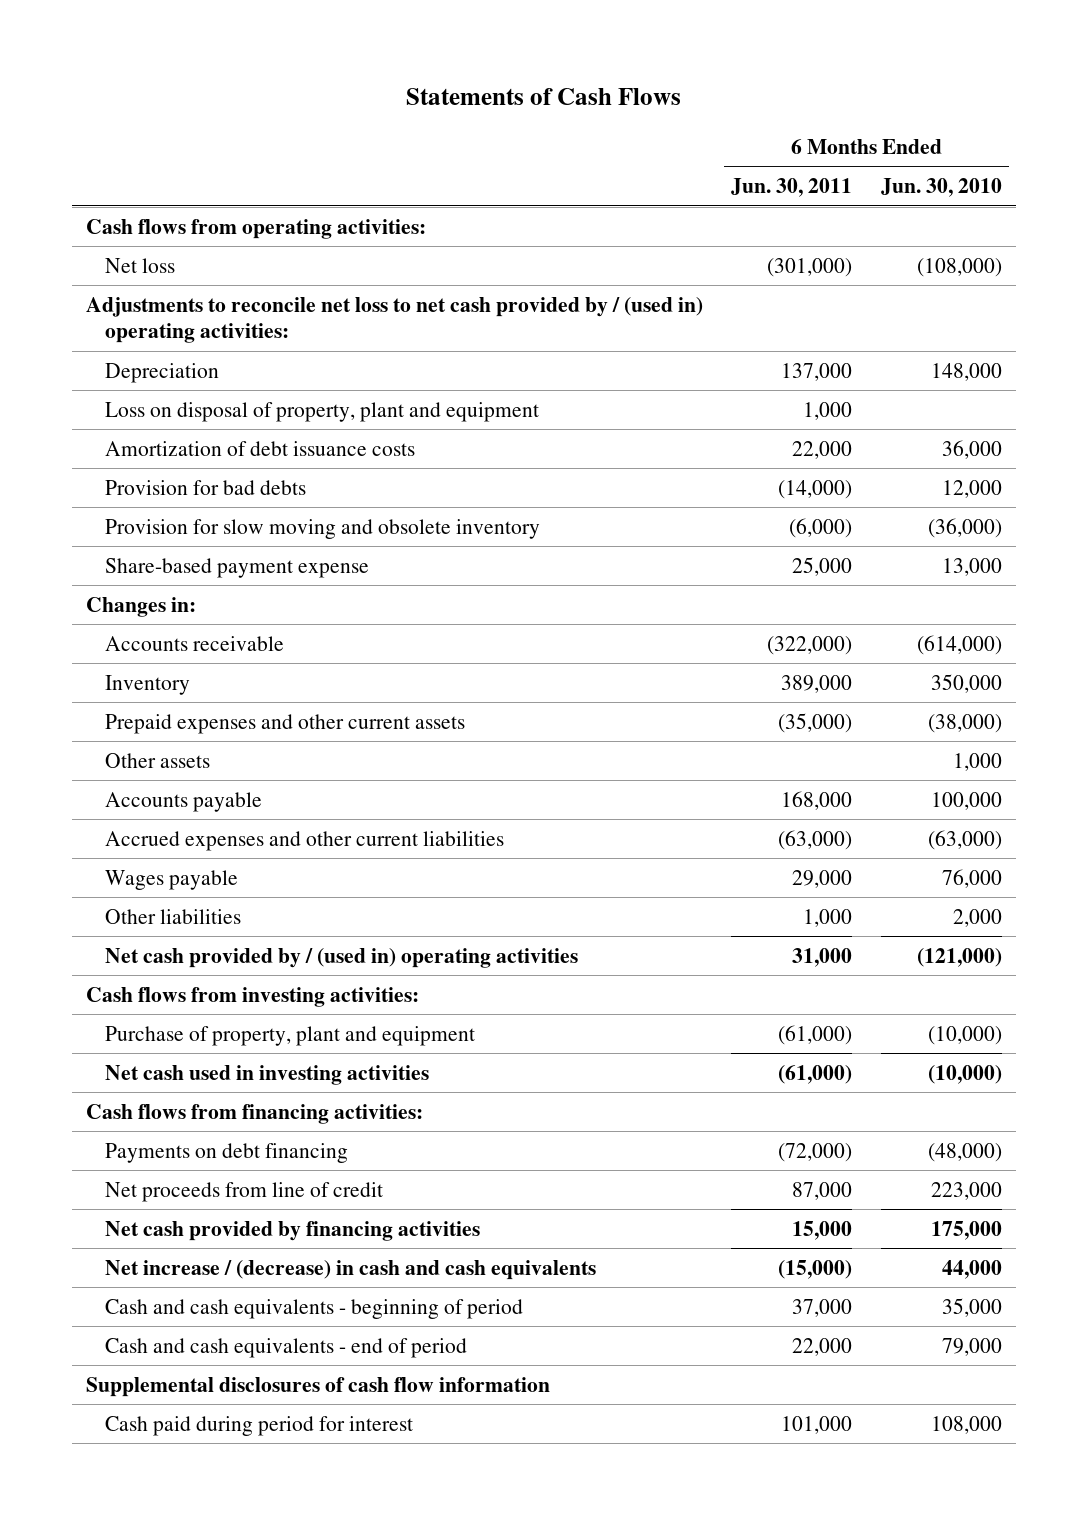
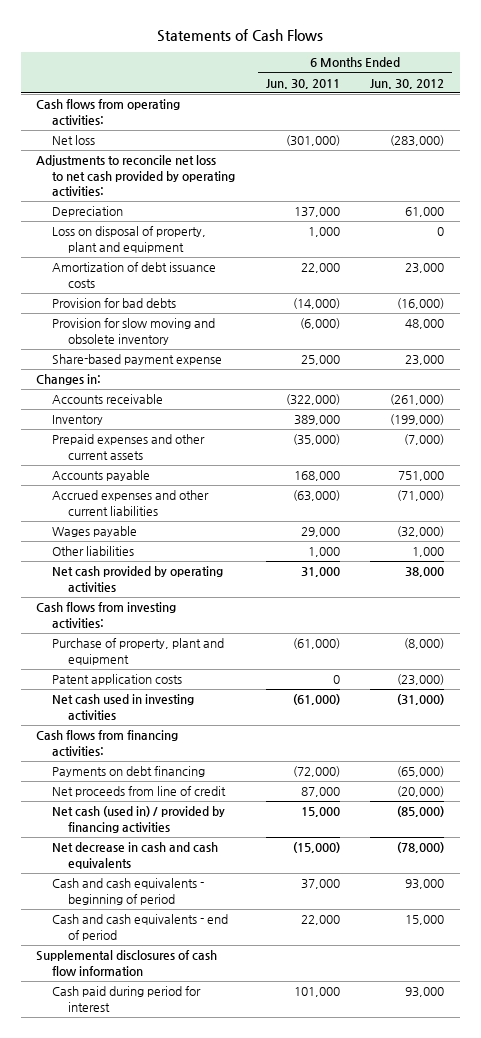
[880,178,1002,198] Jun. 30, 2010 -> none
none -> [370,78,445,89] Jun. 30, 2012
[85,296,703,344] Adjustments to reconcile net loss to net cash provided by / (used in) operating activities: -> [36,155,236,197] Adjustments to reconcile net loss to net cash provided by operating activities:
[104,752,210,768] Other assets -> none
[104,947,578,968] Net cash provided by / (used in) operating activities -> [52,566,224,592] Net cash provided by operating activities
none -> [52,674,183,686] Patent application costs
[104,1220,480,1241] Net cash provided by financing activities -> [52,806,226,833] Net cash (used in) / provided by financing activities
[104,1259,596,1280] Net increase / (decrease) in cash and cash equivalents -> [52,842,219,869] Net decrease in cash and cash equivalents

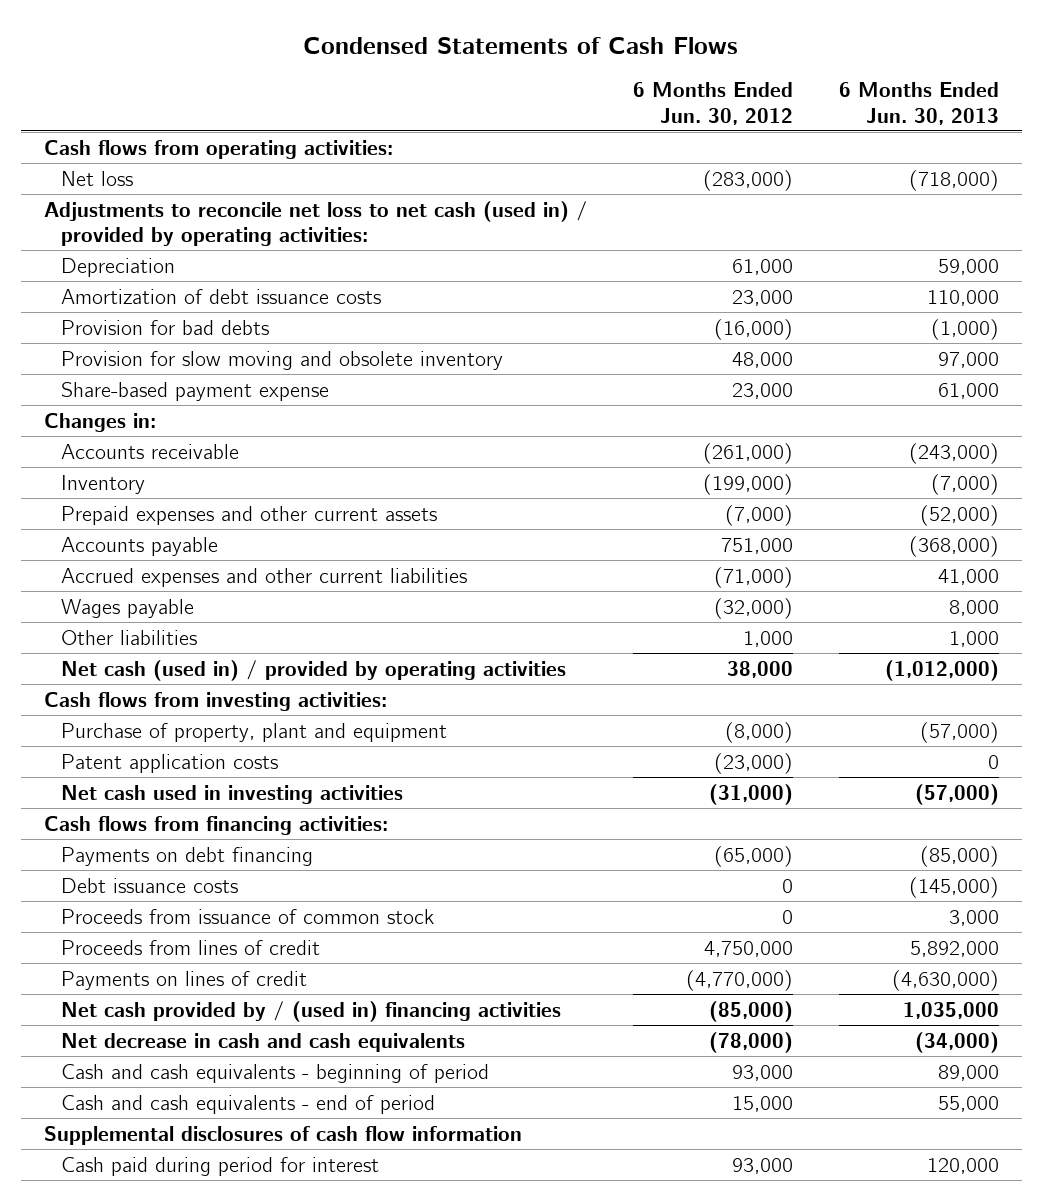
[157,28,324,42] Statements of Cash Flows -> [303,36,739,54] Condensed Statements of Cash Flows
[265,78,340,89] Jun. 30, 2011 -> none
none -> [839,82,1000,125] 6 Months Ended Jun. 30, 2013
[36,155,236,197] Adjustments to reconcile net loss to net cash provided by operating activities: -> [43,200,588,246] Adjustments to reconcile net loss to net cash (used in) / provided by operating activities:
[52,226,207,253] Loss on disposal of property, plant and equipment -> none
[52,566,224,592] Net cash provided by operating activities -> [61,659,567,681] Net cash (used in) / provided by operating activities
none -> [61,877,239,893] Debt issuance costs
none -> [61,908,435,924] Proceeds from issuance of common stock
[52,786,227,798] Net proceeds from line of credit -> [61,939,321,955] Proceeds from lines of credit
[397,786,445,798] (20,000) -> [704,940,794,957] 4,750,000
none -> [61,970,308,990] Payments on lines of credit
[52,806,226,833] Net cash (used in) / provided by financing activities -> [61,1000,562,1022] Net cash provided by / (used in) financing activities

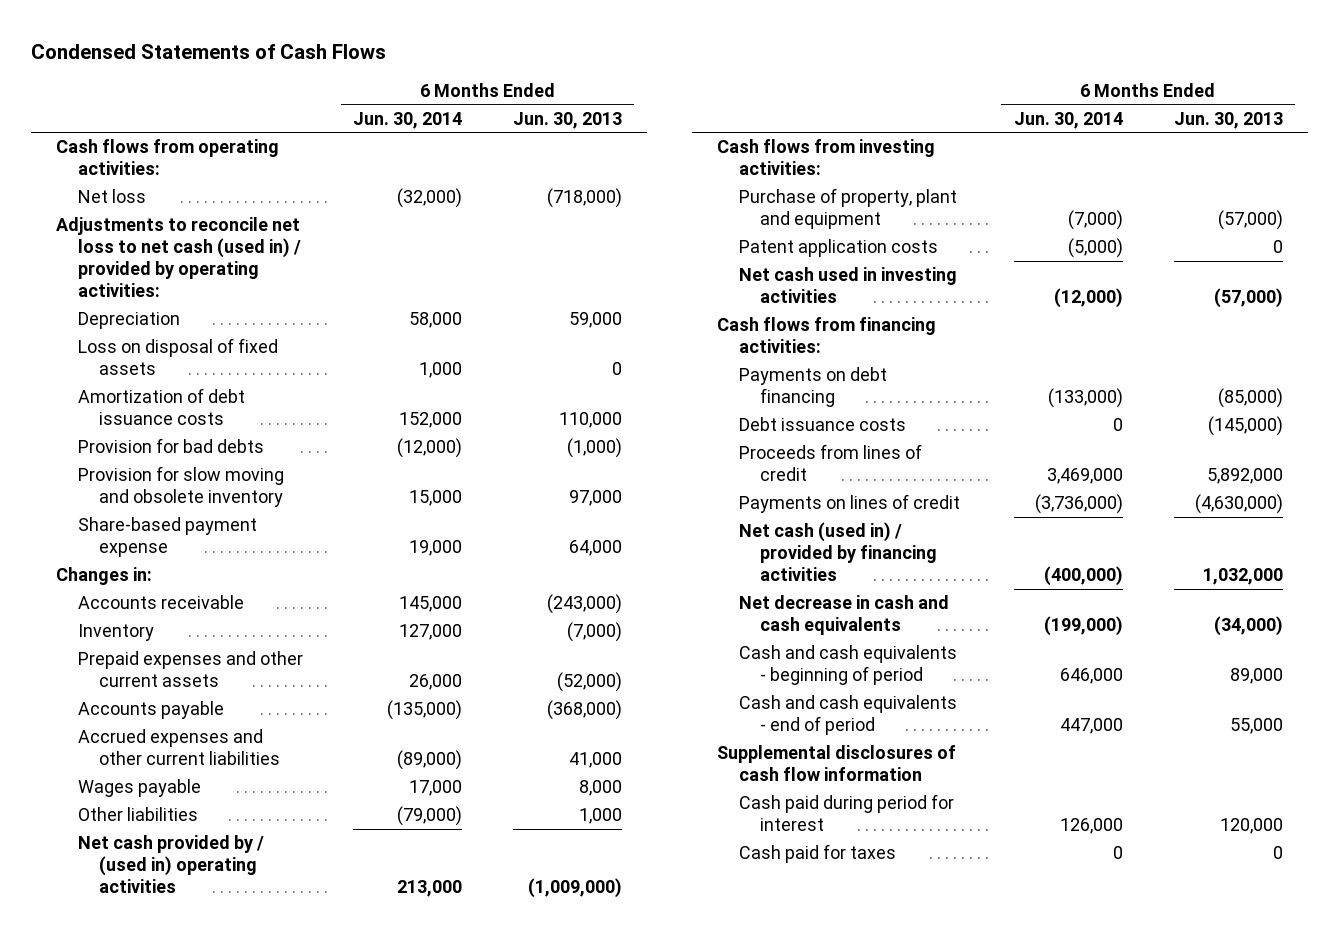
[633,82,794,125] 6 Months Ended Jun. 30, 2012 -> none
none -> [353,111,463,129] Jun. 30, 2014
none -> [77,338,278,376] Loss on disposal of fixed assets
[938,382,1000,399] 61,000 -> [568,540,622,557] 64,000
[61,659,567,681] Net cash (used in) / provided by operating activities -> [77,835,264,894] Net cash provided by / (used in) operating activities
[885,659,1000,681] (1,012,000) -> [527,878,622,899] (1,009,000)
[61,908,435,924] Proceeds from issuance of common stock -> none
[61,1000,562,1022] Net cash provided by / (used in) financing activities -> [738,522,938,582] Net cash (used in) / provided by financing activities
[903,1001,1000,1019] 1,035,000 -> [1202,568,1283,586] 1,032,000
none -> [738,844,896,864] Cash paid for taxes

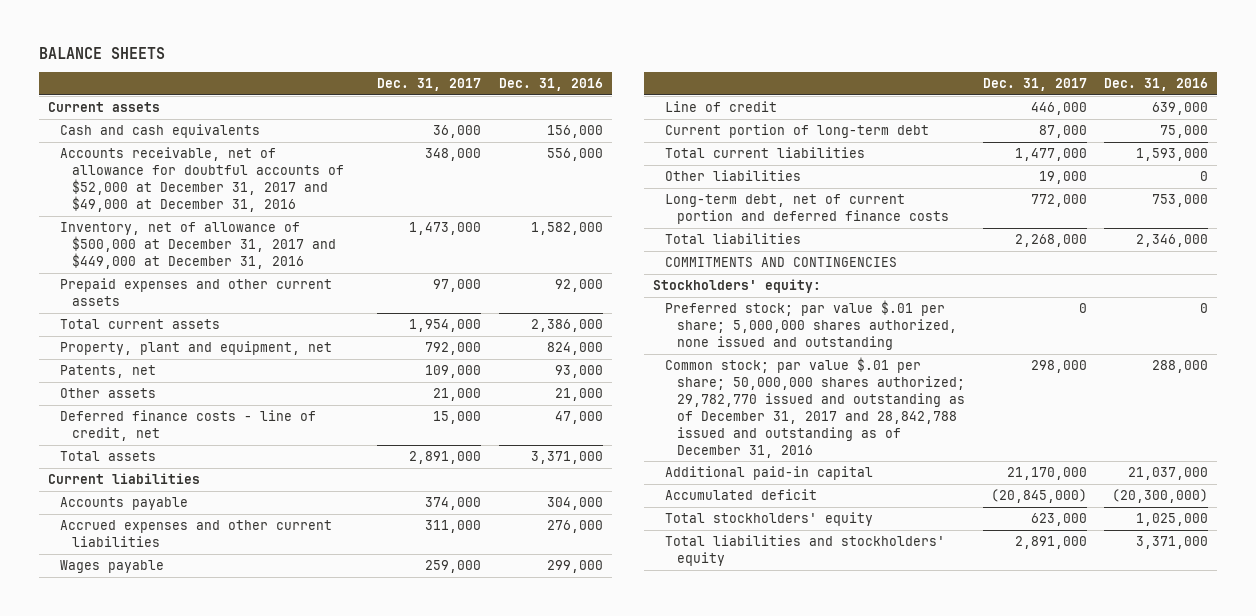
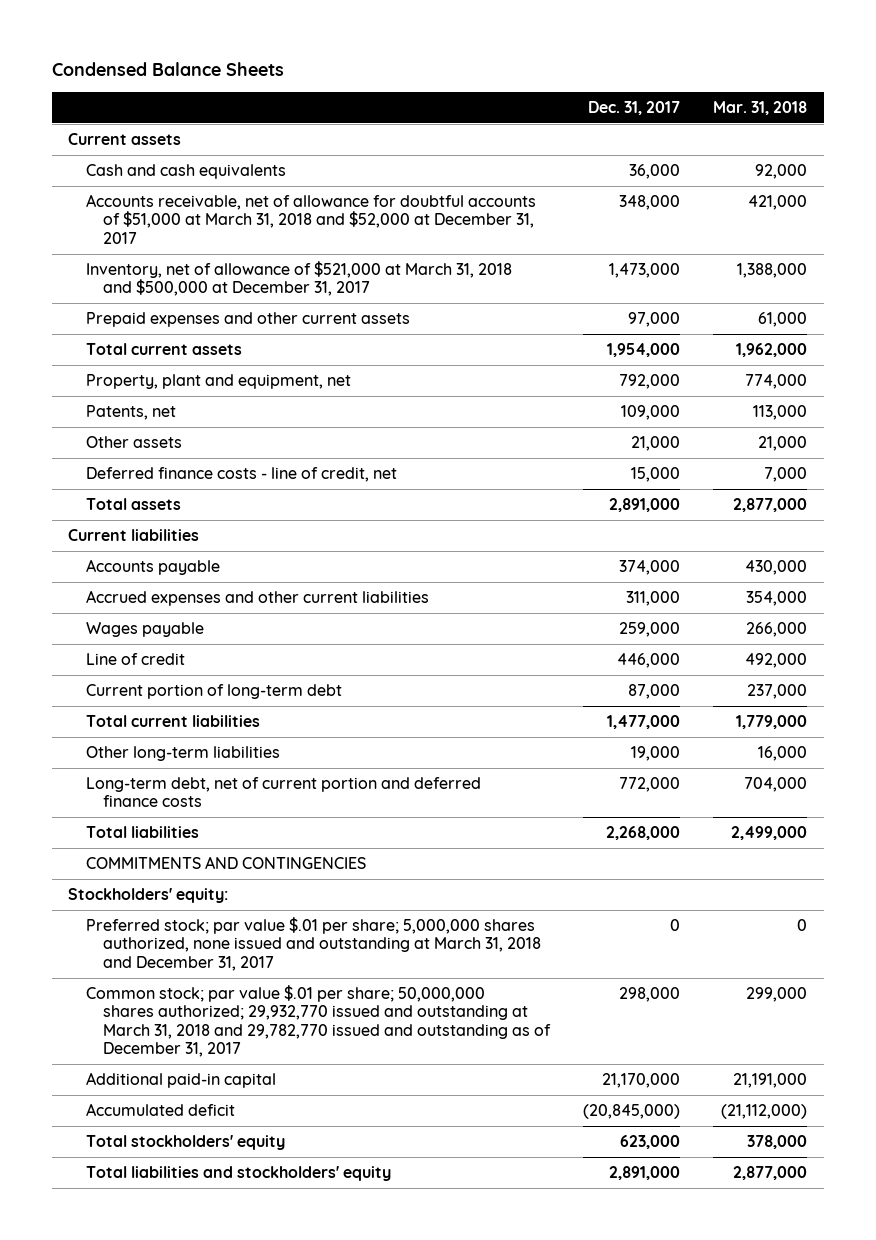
[38,47,165,60] BALANCE SHEETS -> [51,62,284,77] Condensed Balance Sheets
[498,78,603,92] Dec. 31, 2016 -> none
none -> [713,100,808,115] Mar. 31, 2018
[59,147,344,212] Accounts receivable, net of allowance for doubtful accounts of $52,000 at December 31, 2017 and $49,000 at December 31, 2016 -> [85,194,536,244] Accounts receivable, net of allowance for doubtful accounts of $51,000 at March 31, 2018 and $52,000 at December 31, 2017
[59,222,336,270] Inventory, net of allowance of $500,000 at December 31, 2017 and $449,000 at December 31, 2016 -> [85,261,512,297] Inventory, net of allowance of $521,000 at March 31, 2018 and $500,000 at December 31, 2017
[665,170,802,182] Other liabilities -> [85,746,280,762] Other long-term liabilities
[665,300,958,351] Preferred stock; par value $.01 per share; 5,000,000 shares authorized, none issued and outstanding -> [85,917,542,971] Preferred stock; par value $.01 per share; 5,000,000 shares authorized, none issued and outstanding at March 31, 2018 and December 31, 2017
[665,357,966,458] Common stock; par value $.01 per share; 50,000,000 shares authorized; 29,782,770 issued and outstanding as of December 31, 2017 and 28,842,788 issued and outstanding as of December 31, 2016 -> [85,985,552,1058] Common stock; par value $.01 per share; 50,000,000 shares authorized; 29,932,770 issued and outstanding at March 31, 2018 and 29,782,770 issued and outstanding as of December 31, 2017

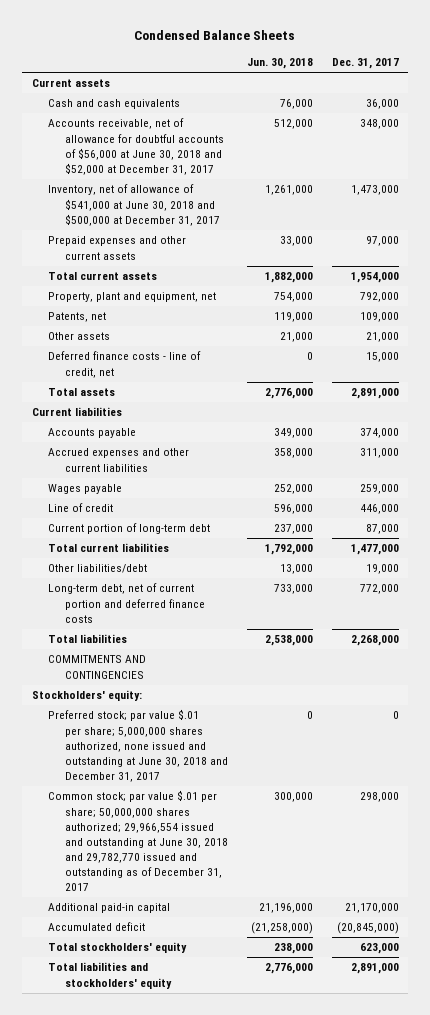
[713,100,808,115] Mar. 31, 2018 -> none
none -> [246,58,313,70] Jun. 30, 2018
[85,194,536,244] Accounts receivable, net of allowance for doubtful accounts of $51,000 at March 31, 2018 and $52,000 at December 31, 2017 -> [48,118,225,175] Accounts receivable, net of allowance for doubtful accounts of $56,000 at June 30, 2018 and $52,000 at December 31, 2017
[85,261,512,297] Inventory, net of allowance of $521,000 at March 31, 2018 and $500,000 at December 31, 2017 -> [48,184,221,226] Inventory, net of allowance of $541,000 at June 30, 2018 and $500,000 at December 31, 2017
[85,746,280,762] Other long-term liabilities -> [48,564,148,574] Other liabilities/debt
[85,917,542,971] Preferred stock; par value $.01 per share; 5,000,000 shares authorized, none issued and outstanding at March 31, 2018 and December 31, 2017 -> [48,709,229,783] Preferred stock; par value $.01 per share; 5,000,000 shares authorized, none issued and outstanding at June 30, 2018 and December 31, 2017
[85,985,552,1058] Common stock; par value $.01 per share; 50,000,000 shares authorized; 29,932,770 issued and outstanding at March 31, 2018 and 29,782,770 issued and outstanding as of December 31, 2017 -> [48,790,229,892] Common stock; par value $.01 per share; 50,000,000 shares authorized; 29,966,554 issued and outstanding at June 30, 2018 and 29,782,770 issued and outstanding as of December 31, 2017

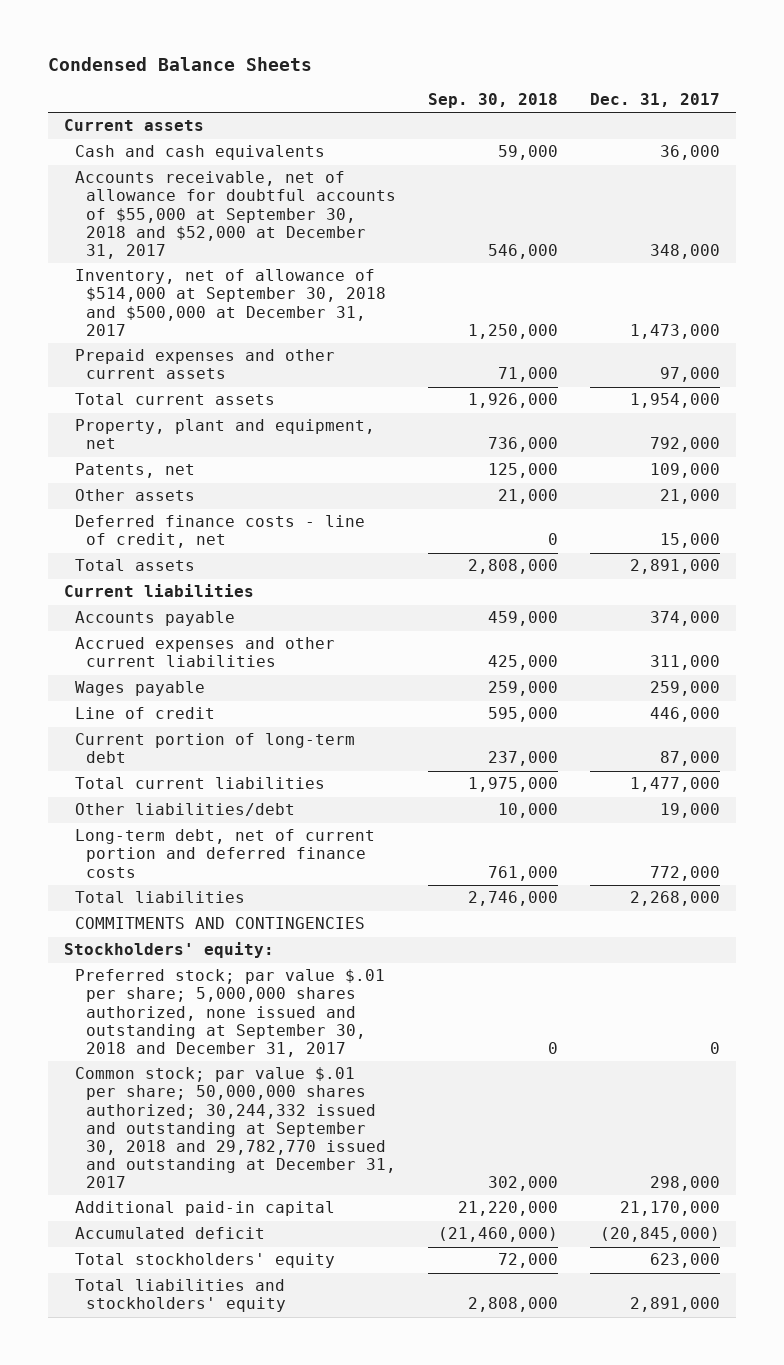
[246,58,313,70] Jun. 30, 2018 -> none
none -> [428,93,559,109] Sep. 30, 2018
[48,118,225,175] Accounts receivable, net of allowance for doubtful accounts of $56,000 at June 30, 2018 and $52,000 at December 31, 2017 -> [74,171,397,259] Accounts receivable, net of allowance for doubtful accounts of $55,000 at September 30, 2018 and $52,000 at December 31, 2017
[48,184,221,226] Inventory, net of allowance of $541,000 at June 30, 2018 and $500,000 at December 31, 2017 -> [74,269,387,336] Inventory, net of allowance of $514,000 at September 30, 2018 and $500,000 at December 31, 2017
[48,709,229,783] Preferred stock; par value $.01 per share; 5,000,000 shares authorized, none issued and outstanding at June 30, 2018 and December 31, 2017 -> [74,969,385,1057] Preferred stock; par value $.01 per share; 5,000,000 shares authorized, none issued and outstanding at September 30, 2018 and December 31, 2017
[48,790,229,892] Common stock; par value $.01 per share; 50,000,000 shares authorized; 29,966,554 issued and outstanding at June 30, 2018 and 29,782,770 issued and outstanding as of December 31, 2017 -> [74,1067,397,1188] Common stock; par value $.01 per share; 50,000,000 shares authorized; 30,244,332 issued and outstanding at September 30, 2018 and 29,782,770 issued and outstanding at December 31, 2017

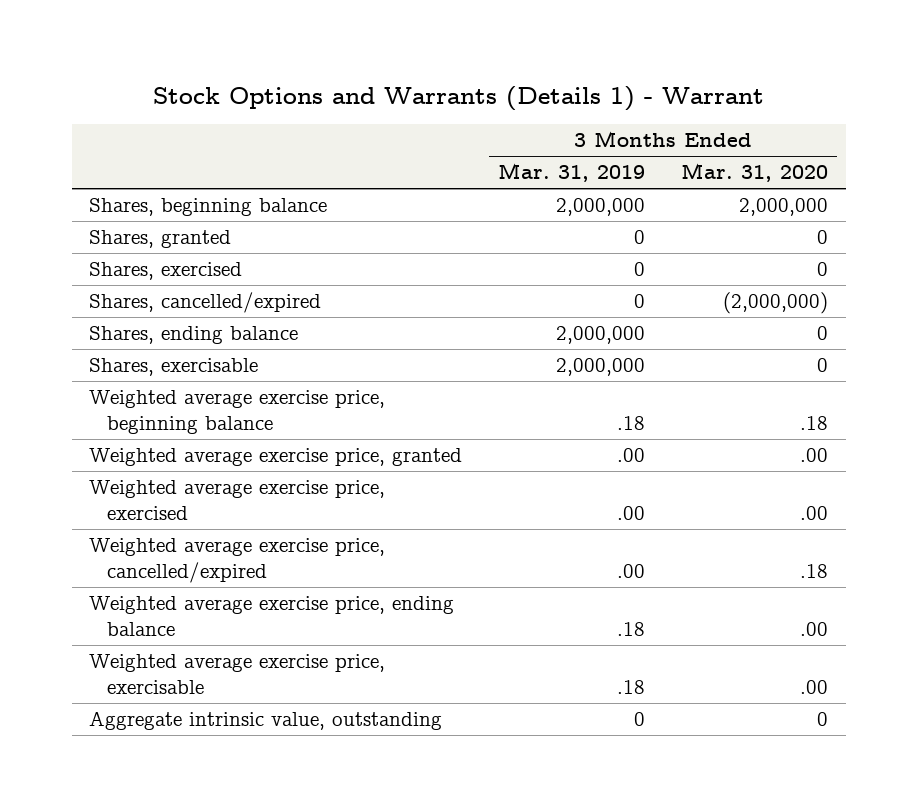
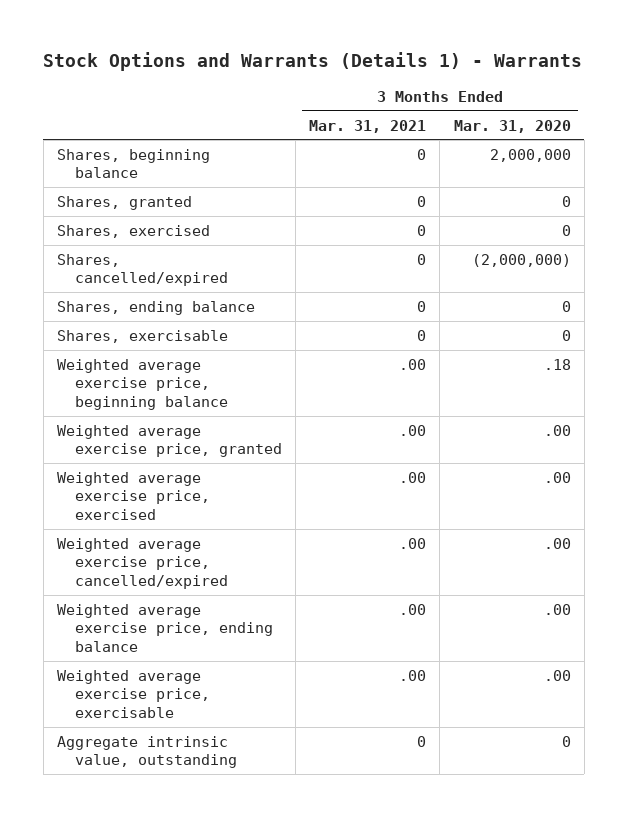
[152,85,764,111] Stock Options and Warrants (Details 1) - Warrant -> [43,52,583,72] Stock Options and Warrants (Details 1) - Warrants
[498,163,646,183] Mar. 31, 2019 -> none
none -> [309,119,427,133] Mar. 31, 2021
[800,563,829,578] .18 -> [543,537,571,549] .00

